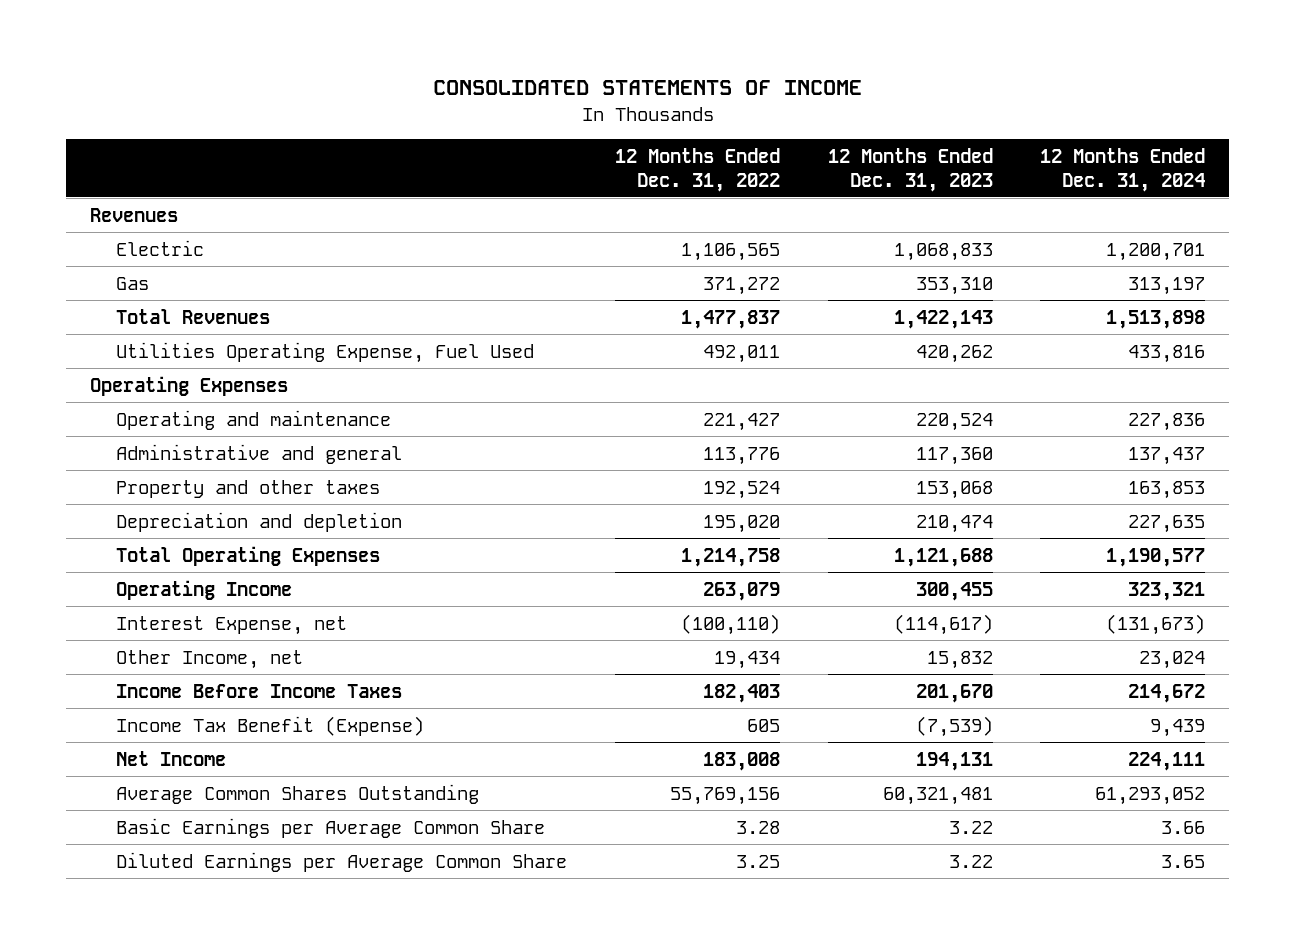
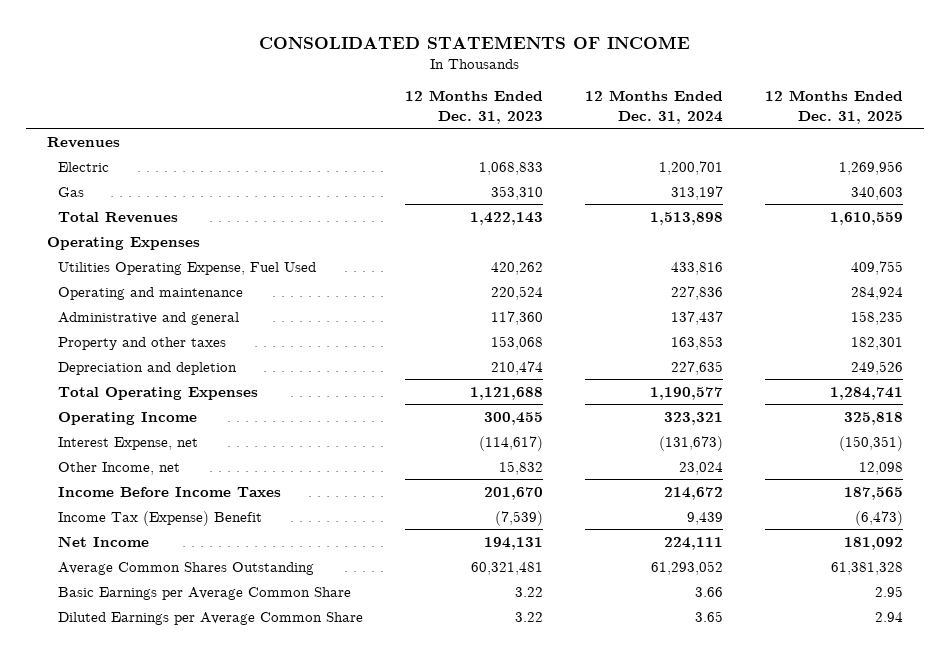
[614,147,780,192] 12 Months Ended Dec. 31, 2022 -> none
none -> [765,90,904,124] 12 Months Ended Dec. 31, 2025
[115,341,534,363] Utilities Operating Expense, Fuel Used -> [58,261,317,275] Utilities Operating Expense, Fuel Used
[115,715,424,736] Income Tax Benefit (Expense) -> [58,510,263,526] Income Tax (Expense) Benefit

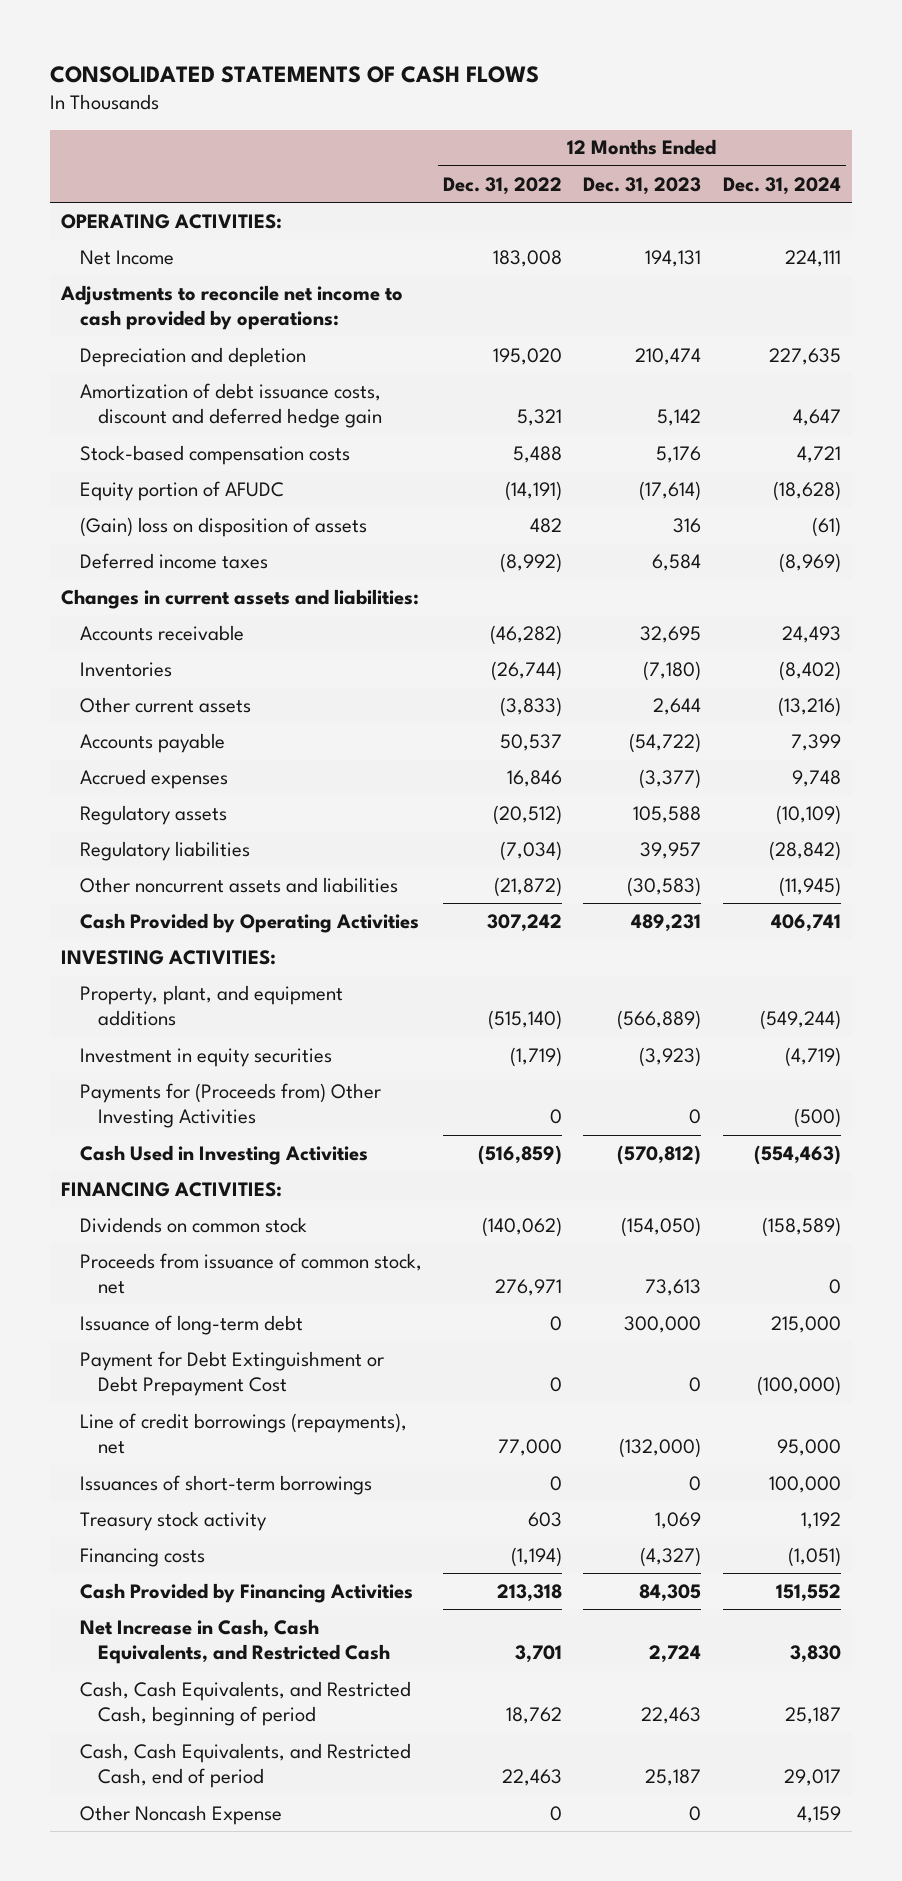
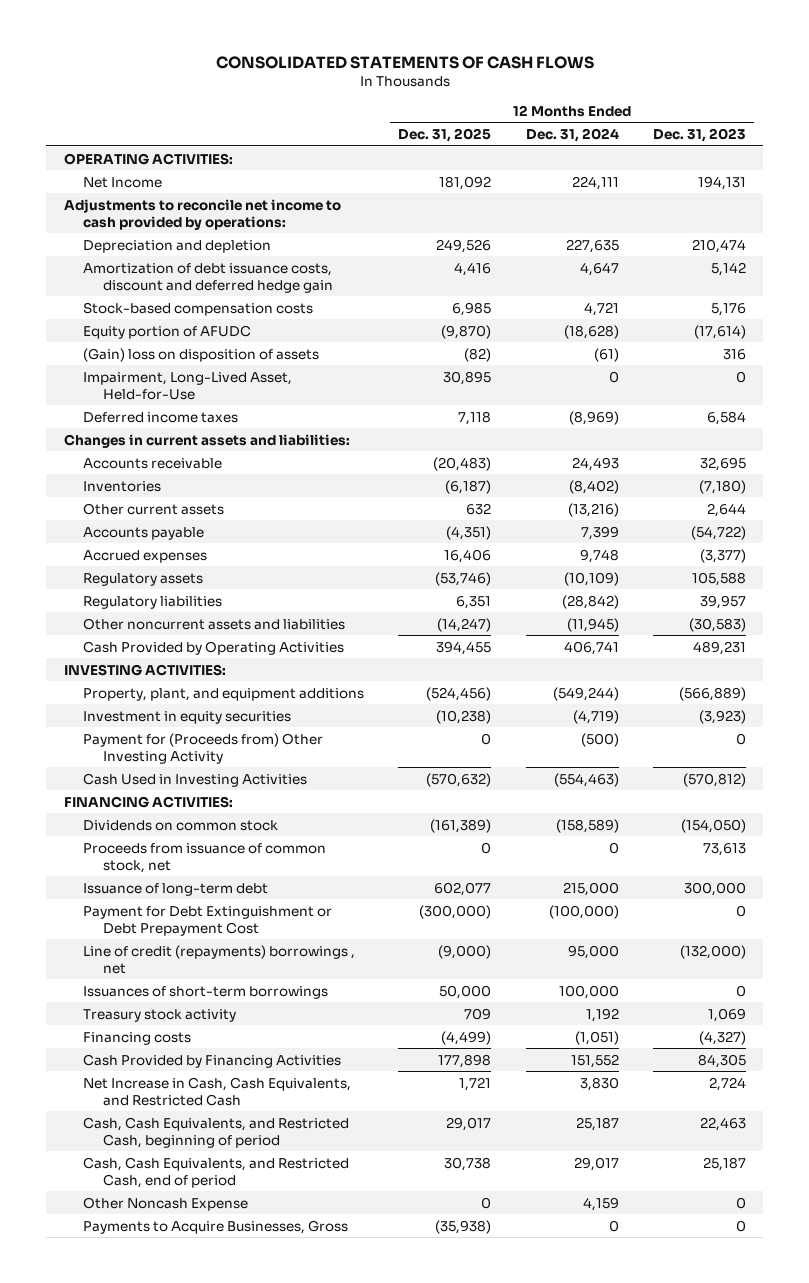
[442,176,562,195] Dec. 31, 2022 -> none
none -> [398,128,492,143] Dec. 31, 2025
none -> [83,371,293,400] Impairment, Long-Lived Asset, Held-for-Use
[79,1082,381,1129] Payments for (Proceeds from) Other Investing Activities -> [83,732,324,764] Payment for (Proceeds from) Other Investing Activity
[79,1412,407,1455] Line of credit borrowings (repayments), net -> [83,944,356,974] Line of credit (repayments) borrowings , net
none -> [83,1219,349,1234] Payments to Acquire Businesses, Gross

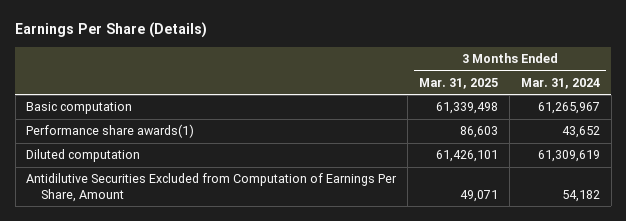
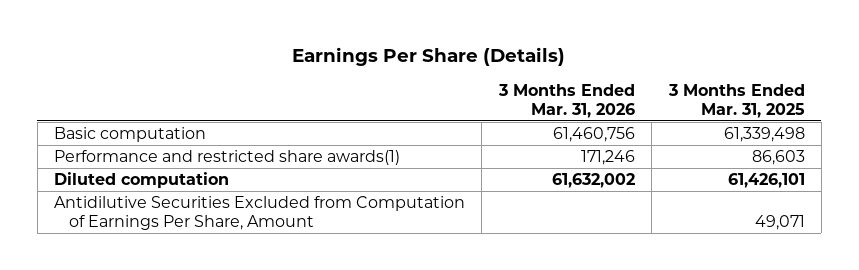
[520,77,600,89] Mar. 31, 2024 -> none
none -> [497,83,635,118] 3 Months Ended Mar. 31, 2026
[26,124,195,139] Performance share awards(1) -> [54,150,401,166] Performance and restricted share awards(1)

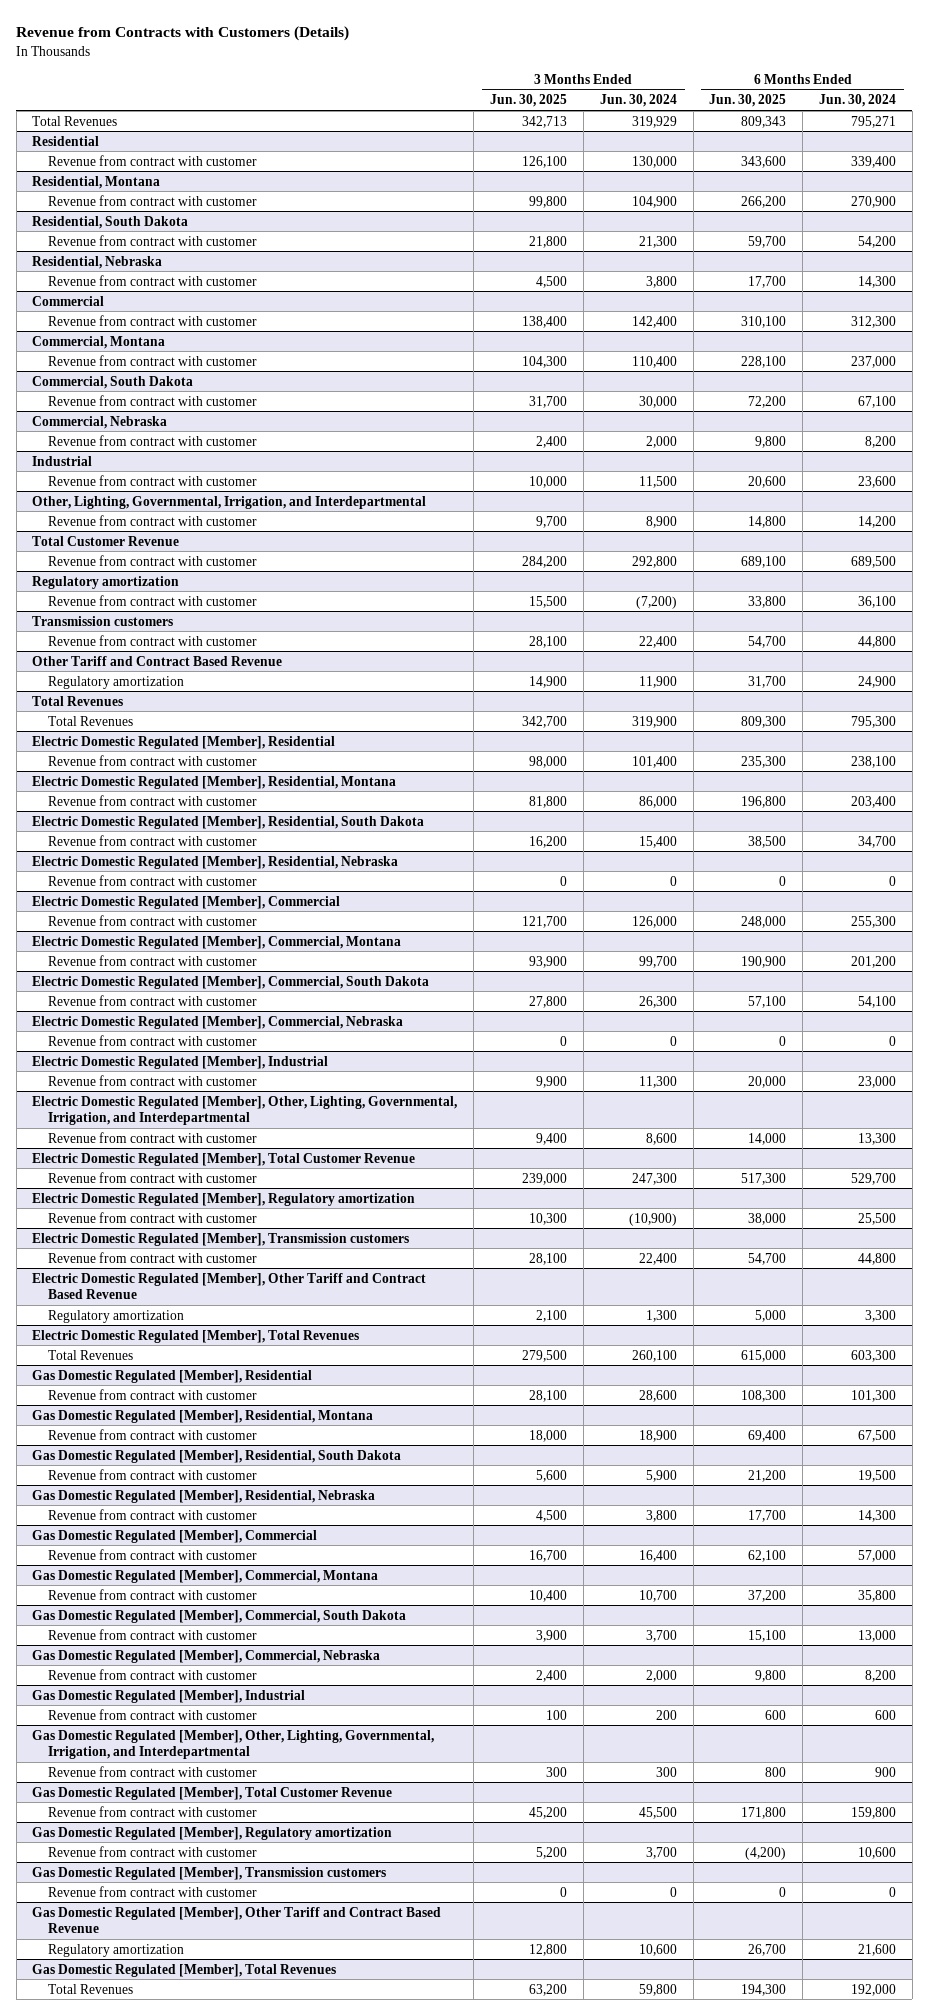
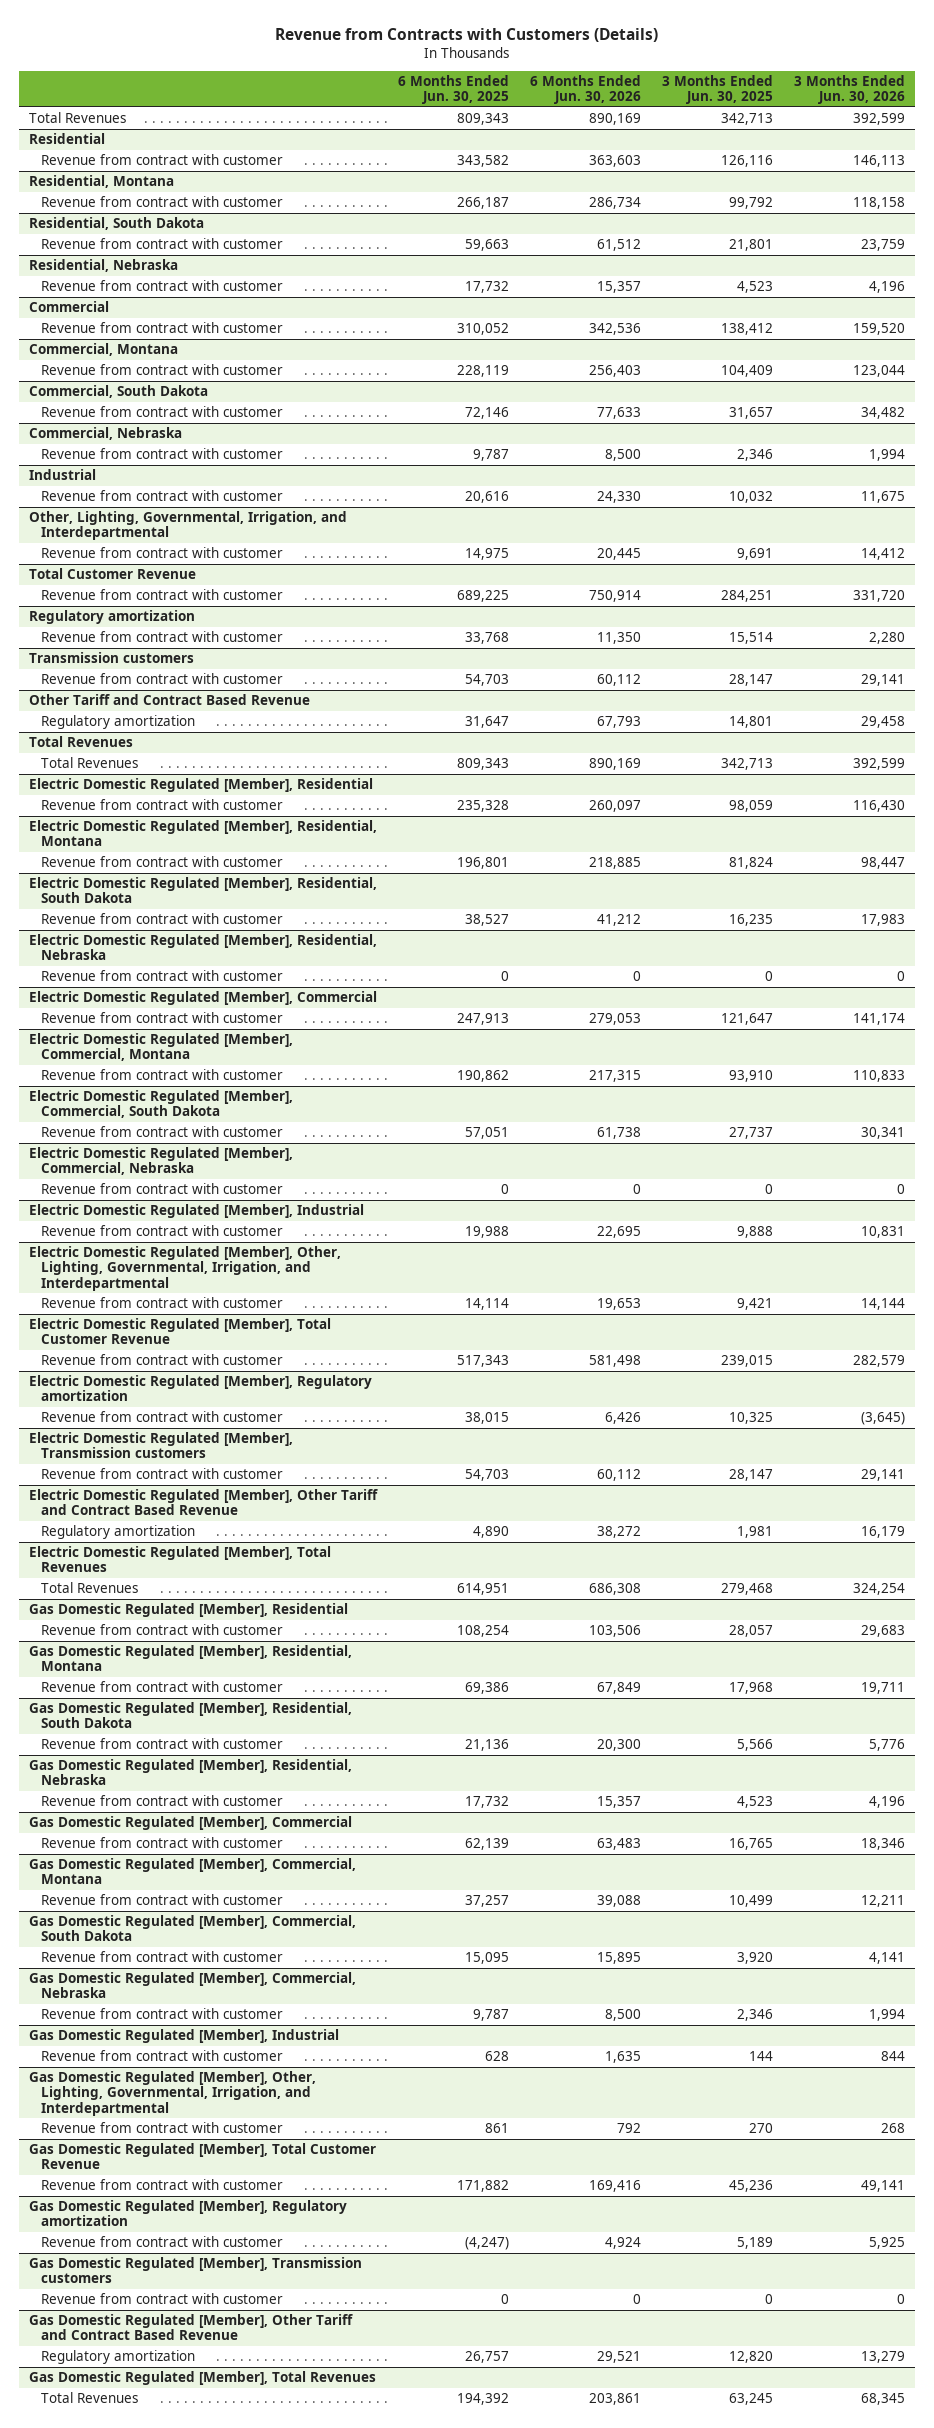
[599,94,677,108] Jun. 30, 2024 -> none
[819,94,897,108] Jun. 30, 2024 -> none
none -> [530,74,642,105] 6 Months Ended Jun. 30, 2026
none -> [793,74,905,105] 3 Months Ended Jun. 30, 2026
[522,155,568,168] 126,100 -> [720,155,773,168] 126,116
[741,155,787,168] 343,600 -> [457,155,510,168] 343,582
[529,195,568,208] 99,800 -> [728,197,773,210] 99,792
[741,195,787,208] 266,200 -> [457,197,510,210] 266,187
[529,235,568,248] 21,800 -> [728,239,773,252] 21,801
[748,235,787,248] 59,700 -> [465,239,510,252] 59,663
[536,275,568,288] 4,500 -> [736,281,773,294] 4,523
[748,275,787,288] 17,700 -> [465,281,510,294] 17,732
[522,315,568,328] 138,400 -> [720,323,773,336] 138,412
[741,315,787,328] 310,100 -> [457,323,510,336] 310,052
[522,355,568,368] 104,300 -> [720,365,773,378] 104,409
[741,355,787,368] 228,100 -> [457,365,510,378] 228,119
[529,395,568,408] 31,700 -> [728,407,773,420] 31,657
[748,395,787,408] 72,200 -> [465,407,510,420] 72,146
[536,435,568,448] 2,400 -> [736,449,773,462] 2,346
[755,435,787,448] 9,800 -> [473,449,510,462] 9,787
[529,475,568,488] 10,000 -> [728,491,773,504] 10,032
[748,475,787,488] 20,600 -> [465,491,510,504] 20,616
[536,515,568,528] 9,700 -> [736,548,773,561] 9,691
[748,515,787,528] 14,800 -> [465,548,510,561] 14,975
[522,555,568,568] 284,200 -> [720,590,773,603] 284,251
[741,555,787,568] 689,100 -> [457,590,510,603] 689,225
[529,595,568,608] 15,500 -> [728,632,773,645] 15,514
[748,595,787,608] 33,800 -> [465,632,510,645] 33,768
[529,635,568,648] 28,100 -> [728,674,773,687] 28,147
[748,635,787,648] 54,700 -> [465,674,510,687] 54,703
[529,675,568,688] 14,900 -> [728,716,773,729] 14,801
[748,675,787,688] 31,700 -> [465,716,510,729] 31,647
[522,715,568,728] 342,700 -> [720,758,773,771] 342,713
[741,715,787,728] 809,300 -> [457,758,510,771] 809,343
[529,755,568,768] 98,000 -> [728,800,773,813] 98,059
[741,755,787,768] 235,300 -> [457,800,510,813] 235,328
[529,795,568,808] 81,800 -> [728,857,773,870] 81,824
[741,795,787,808] 196,800 -> [457,857,510,870] 196,801
[529,835,568,848] 16,200 -> [728,914,773,927] 16,235
[748,835,787,848] 38,500 -> [465,914,510,927] 38,527
[522,915,568,928] 121,700 -> [720,1013,773,1026] 121,647
[741,915,787,928] 248,000 -> [457,1013,510,1026] 247,913
[529,955,568,968] 93,900 -> [728,1070,773,1083] 93,910
[741,955,787,968] 190,900 -> [457,1070,510,1083] 190,862
[529,995,568,1008] 27,800 -> [728,1127,773,1140] 27,737
[748,995,787,1008] 57,100 -> [465,1127,510,1140] 57,051
[536,1075,568,1088] 9,900 -> [736,1226,773,1239] 9,888
[748,1075,787,1088] 20,000 -> [465,1226,510,1239] 19,988
[536,1132,568,1145] 9,400 -> [736,1298,773,1311] 9,421
[748,1132,787,1145] 14,000 -> [465,1298,510,1311] 14,114
[522,1172,568,1185] 239,000 -> [720,1355,773,1368] 239,015
[741,1172,787,1185] 517,300 -> [457,1355,510,1368] 517,343
[529,1212,568,1225] 10,300 -> [728,1412,773,1425] 10,325
[748,1212,787,1225] 38,000 -> [465,1412,510,1425] 38,015
[529,1252,568,1265] 28,100 -> [728,1469,773,1482] 28,147
[748,1252,787,1265] 54,700 -> [465,1469,510,1482] 54,703
[536,1309,568,1322] 2,100 -> [736,1526,773,1539] 1,981
[755,1309,787,1322] 5,000 -> [473,1526,510,1539] 4,890
[522,1349,568,1362] 279,500 -> [720,1583,773,1596] 279,468
[741,1349,787,1362] 615,000 -> [457,1583,510,1596] 614,951
[529,1389,568,1402] 28,100 -> [728,1625,773,1638] 28,057
[741,1389,787,1402] 108,300 -> [457,1625,510,1638] 108,254
[529,1429,568,1442] 18,000 -> [728,1682,773,1695] 17,968
[748,1429,787,1442] 69,400 -> [465,1682,510,1695] 69,386
[536,1469,568,1482] 5,600 -> [736,1739,773,1752] 5,566
[748,1469,787,1482] 21,200 -> [465,1739,510,1752] 21,136
[536,1509,568,1522] 4,500 -> [736,1796,773,1809] 4,523
[748,1509,787,1522] 17,700 -> [465,1796,510,1809] 17,732
[529,1549,568,1562] 16,700 -> [728,1838,773,1851] 16,765
[748,1549,787,1562] 62,100 -> [465,1838,510,1851] 62,139
[529,1589,568,1602] 10,400 -> [728,1895,773,1908] 10,499
[748,1589,787,1602] 37,200 -> [465,1895,510,1908] 37,257
[536,1629,568,1642] 3,900 -> [736,1952,773,1965] 3,920
[748,1629,787,1642] 15,100 -> [465,1952,510,1965] 15,095
[536,1669,568,1682] 2,400 -> [736,2009,773,2022] 2,346
[755,1669,787,1682] 9,800 -> [473,2009,510,2022] 9,787
[546,1709,568,1720] 100 -> [748,2051,773,2062] 144
[765,1709,787,1720] 600 -> [485,2051,510,2062] 628
[546,1766,568,1777] 300 -> [748,2123,773,2134] 270
[765,1766,787,1777] 800 -> [485,2123,510,2134] 861
[529,1806,568,1819] 45,200 -> [728,2180,773,2193] 45,236
[741,1806,787,1819] 171,800 -> [457,2180,510,2193] 171,882
[536,1846,568,1859] 5,200 -> [736,2237,773,2250] 5,189
[745,1846,787,1860] (4,200) -> [465,2237,510,2251] (4,247)
[529,1943,568,1956] 12,800 -> [728,2351,773,2364] 12,820
[748,1943,787,1956] 26,700 -> [465,2351,510,2364] 26,757
[529,1983,568,1996] 63,200 -> [728,2393,773,2406] 63,245
[741,1983,787,1996] 194,300 -> [457,2393,510,2406] 194,392

